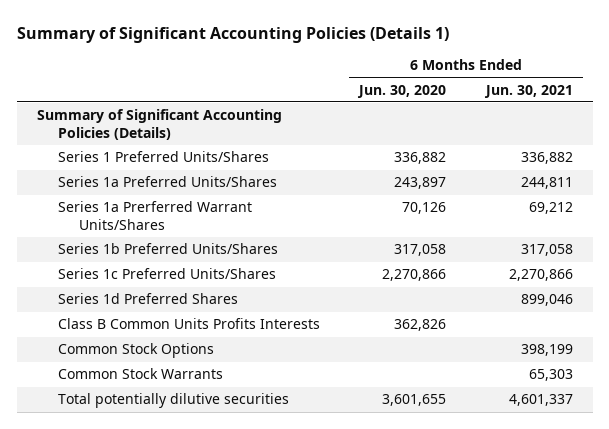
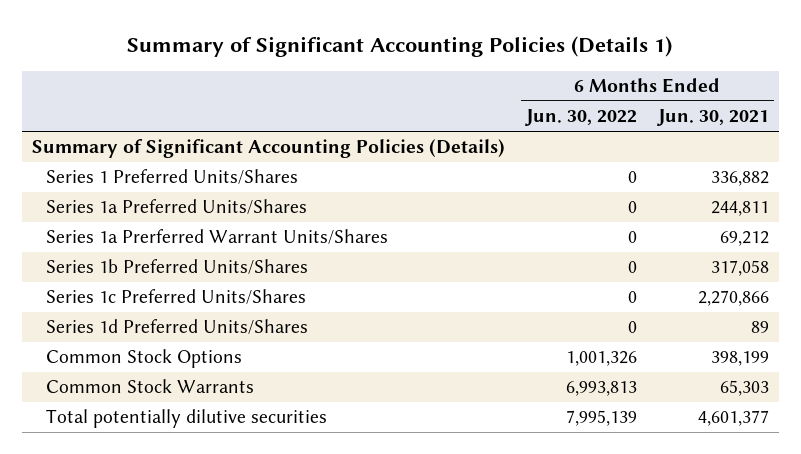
[357,84,447,98] Jun. 30, 2020 -> none
none -> [524,109,637,127] Jun. 30, 2022
[57,318,320,330] Class B Common Units Profits Interests -> none
[57,293,238,305] Series 1d Preferred Shares -> [45,319,308,335] Series 1d Preferred Units/Shares
[520,294,573,307] 899,046 -> [750,321,769,334] 89
[508,394,573,407] 4,601,337 -> [697,410,769,427] 4,601,377

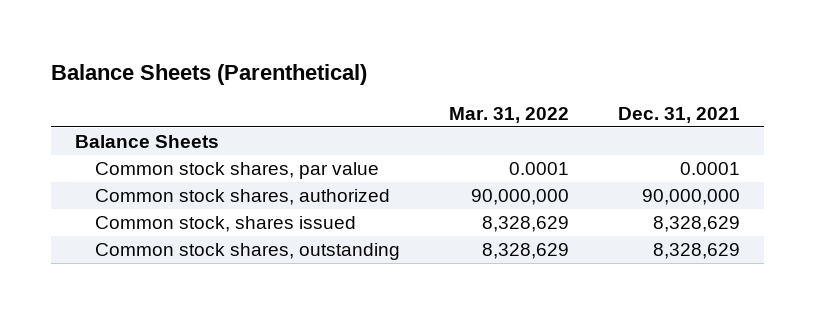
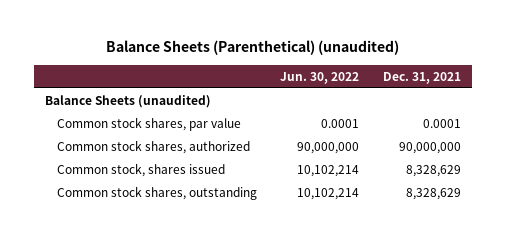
[50,64,367,86] Balance Sheets (Parenthetical) -> [105,40,399,56] Balance Sheets (Parenthetical) (unaudited)
[449,106,570,123] Mar. 31, 2022 -> none
none -> [280,71,360,84] Jun. 30, 2022
[75,135,220,149] Balance Sheets -> [45,95,212,109] Balance Sheets (unaudited)

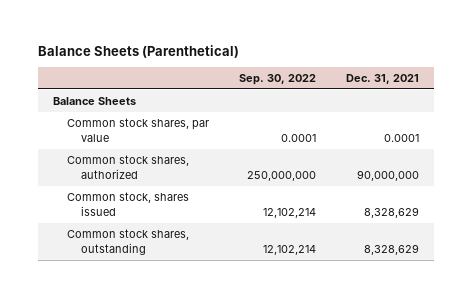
[105,40,399,56] Balance Sheets (Parenthetical) (unaudited) -> [38,44,240,58] Balance Sheets (Parenthetical)
[280,71,360,84] Jun. 30, 2022 -> none
none -> [239,74,317,86] Sep. 30, 2022
[45,95,212,109] Balance Sheets (unaudited) -> [53,97,137,106] Balance Sheets

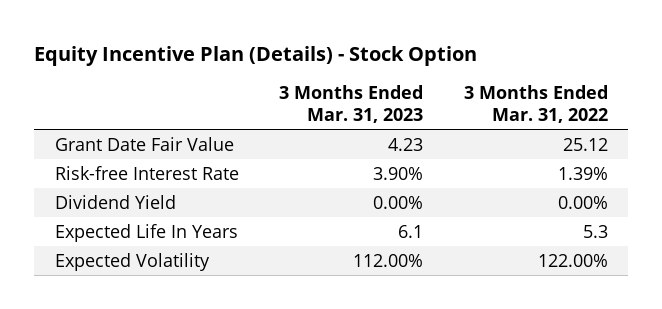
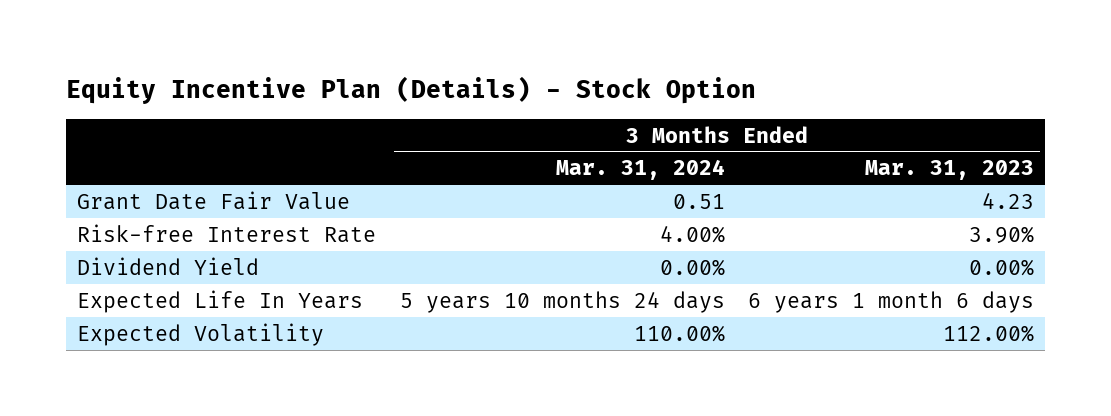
[463,85,608,123] 3 Months Ended Mar. 31, 2022 -> none
none -> [555,159,725,181] Mar. 31, 2024
[398,224,424,238] 6.1 -> [747,290,1034,313] 6 years 1 month 6 days

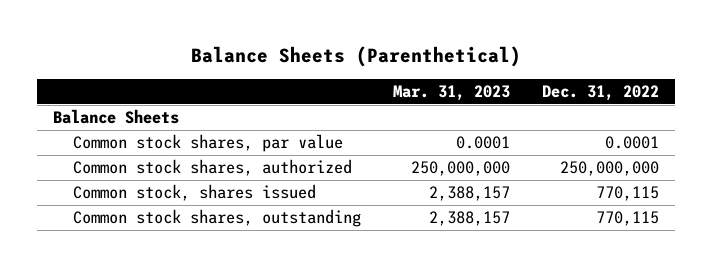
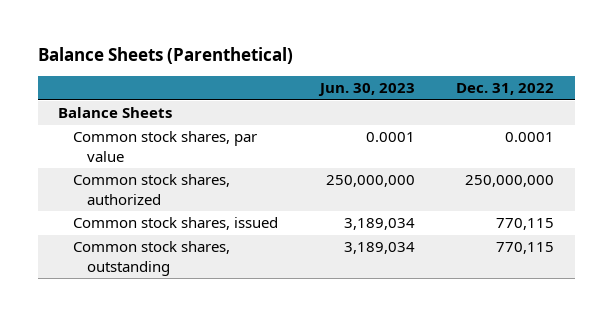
[393,85,511,102] Mar. 31, 2023 -> none
none -> [317,83,415,97] Jun. 30, 2023
[73,184,317,202] Common stock, shares issued -> [72,217,278,231] Common stock shares, issued

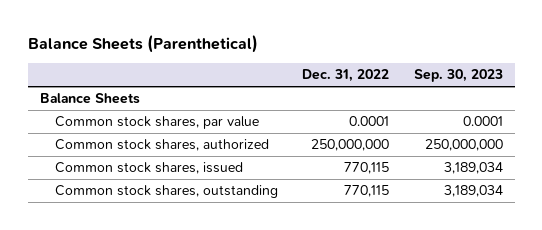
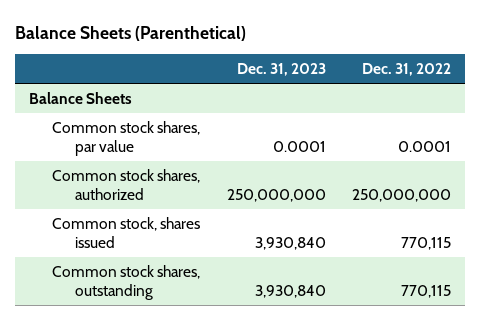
[413,69,503,83] Sep. 30, 2023 -> none
none -> [236,63,326,77] Dec. 31, 2023
[54,162,243,175] Common stock shares, issued -> [51,216,200,248] Common stock, shares issued

